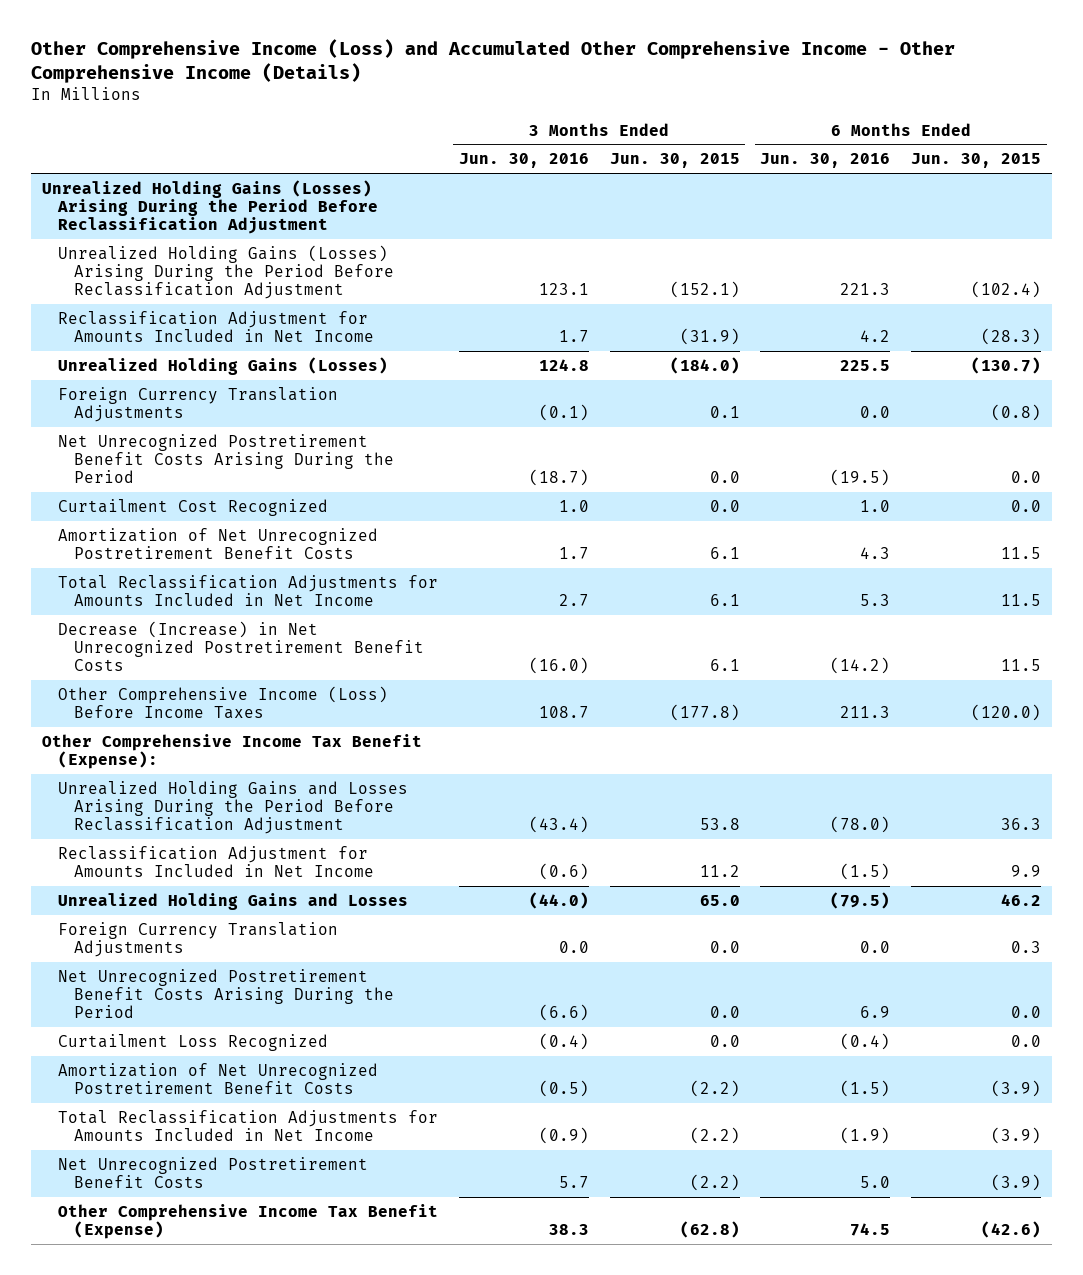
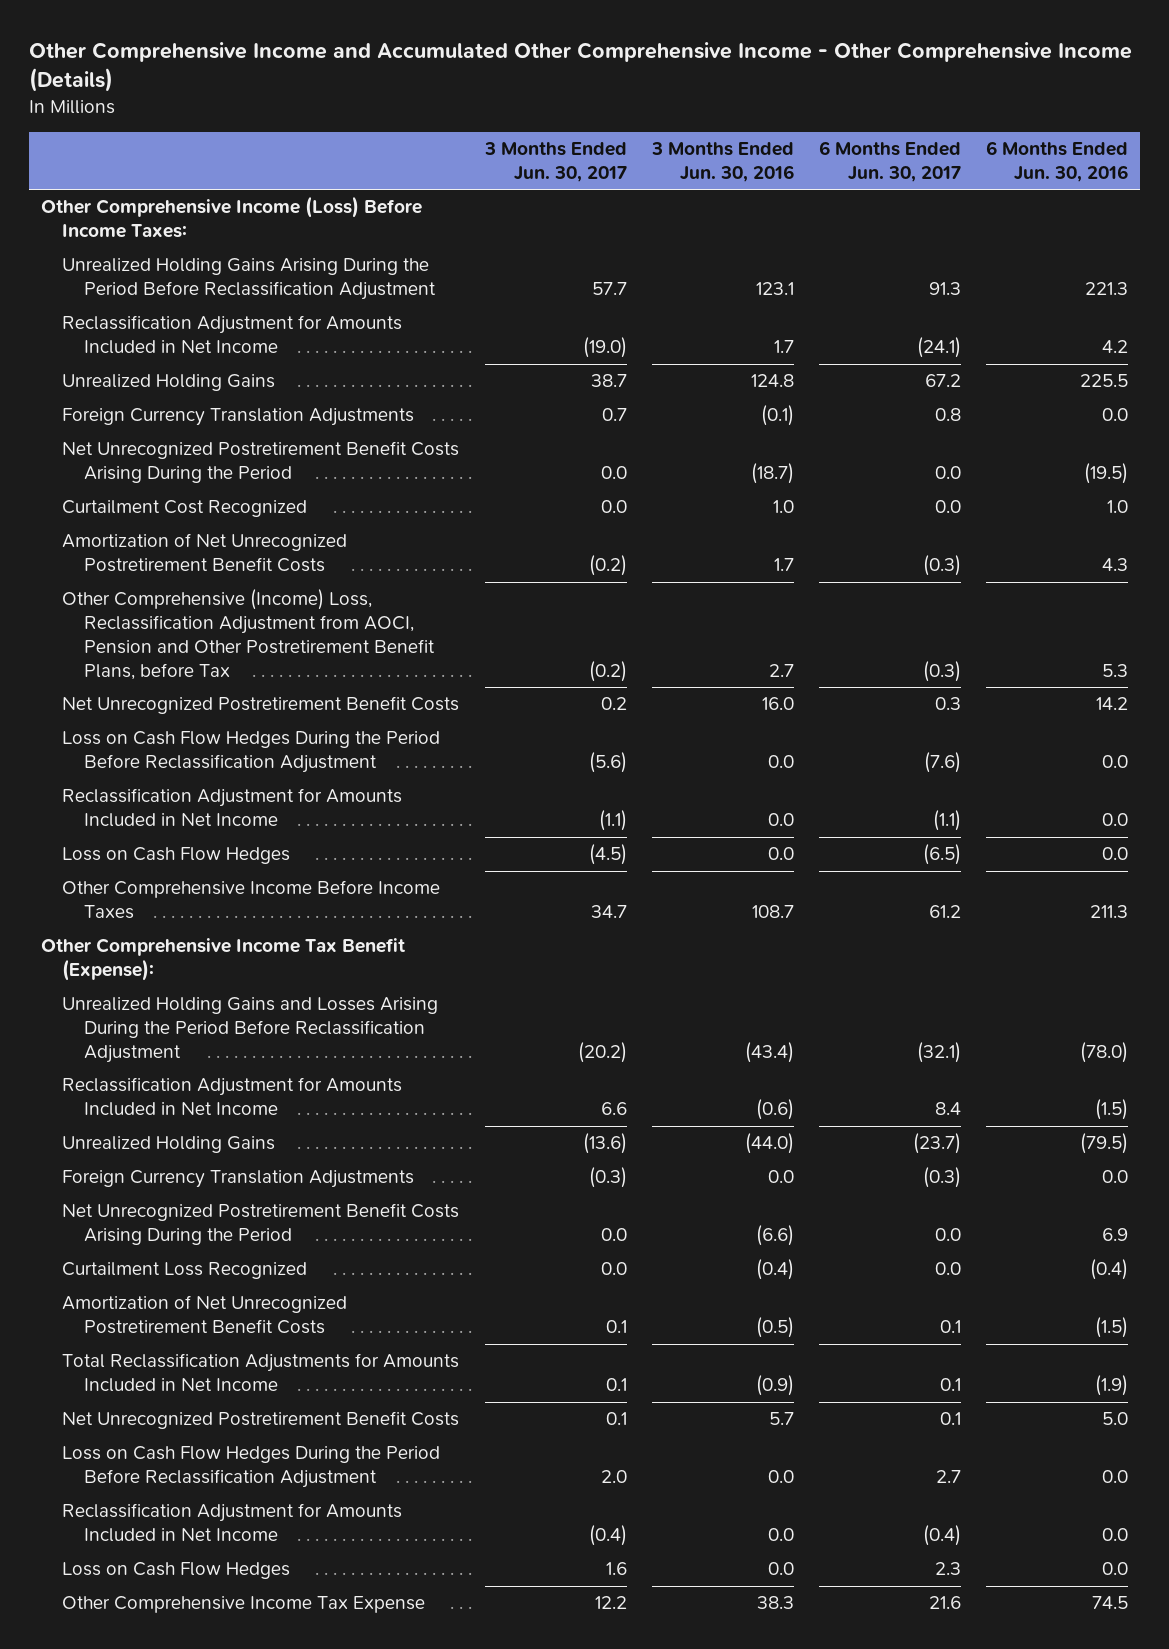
[31,39,956,84] Other Comprehensive Income (Loss) and Accumulated Other Comprehensive Income - Other Comprehensive Income (Details) -> [28,42,1132,93] Other Comprehensive Income and Accumulated Other Comprehensive Income - Other Comprehensive Income (Details)
[609,153,740,169] Jun. 30, 2015 -> none
[911,153,1042,169] Jun. 30, 2015 -> none
none -> [483,141,627,182] 3 Months Ended Jun. 30, 2017
none -> [818,140,961,182] 6 Months Ended Jun. 30, 2017
[41,179,378,235] Unrealized Holding Gains (Losses) Arising During the Period Before Reclassification Adjustment -> [41,196,423,239] Other Comprehensive Income (Loss) Before Income Taxes:
[57,244,394,300] Unrealized Holding Gains (Losses) Arising During the Period Before Reclassification Adjustment -> [62,258,436,301] Unrealized Holding Gains Arising During the Period Before Reclassification Adjustment
[57,356,388,375] Unrealized Holding Gains (Losses) -> [62,374,276,392] Unrealized Holding Gains
[57,574,438,606] Total Reclassification Adjustments for Amounts Included in Net Income -> [62,589,435,680] Other Comprehensive (Income) Loss, Reclassification Adjustment from AOCI, Pension and Other Postretirement Benefit Plans, before Tax
[57,620,424,672] Decrease (Increase) in Net Unrecognized Postretirement Benefit Costs -> [62,696,460,715] Net Unrecognized Postretirement Benefit Costs
[528,657,589,675] (16.0) -> [761,697,794,711] 16.0
[830,657,891,675] (14.2) -> [1095,697,1128,711] 14.2
none -> [62,731,441,774] Loss on Cash Flow Hedges During the Period Before Reclassification Adjustment
none -> [62,788,403,828] Reclassification Adjustment for Amounts Included in Net Income
none -> [62,847,291,865] Loss on Cash Flow Hedges
[57,685,388,719] Other Comprehensive Income (Loss) Before Income Taxes -> [62,880,441,920] Other Comprehensive Income Before Income Taxes
[57,892,408,910] Unrealized Holding Gains and Losses -> [62,1136,276,1154] Unrealized Holding Gains
none -> [62,1446,441,1489] Loss on Cash Flow Hedges During the Period Before Reclassification Adjustment
none -> [62,1503,403,1543] Reclassification Adjustment for Amounts Included in Net Income
none -> [62,1562,291,1580] Loss on Cash Flow Hedges
[57,1203,438,1239] Other Comprehensive Income Tax Benefit (Expense) -> [62,1596,426,1614] Other Comprehensive Income Tax Expense

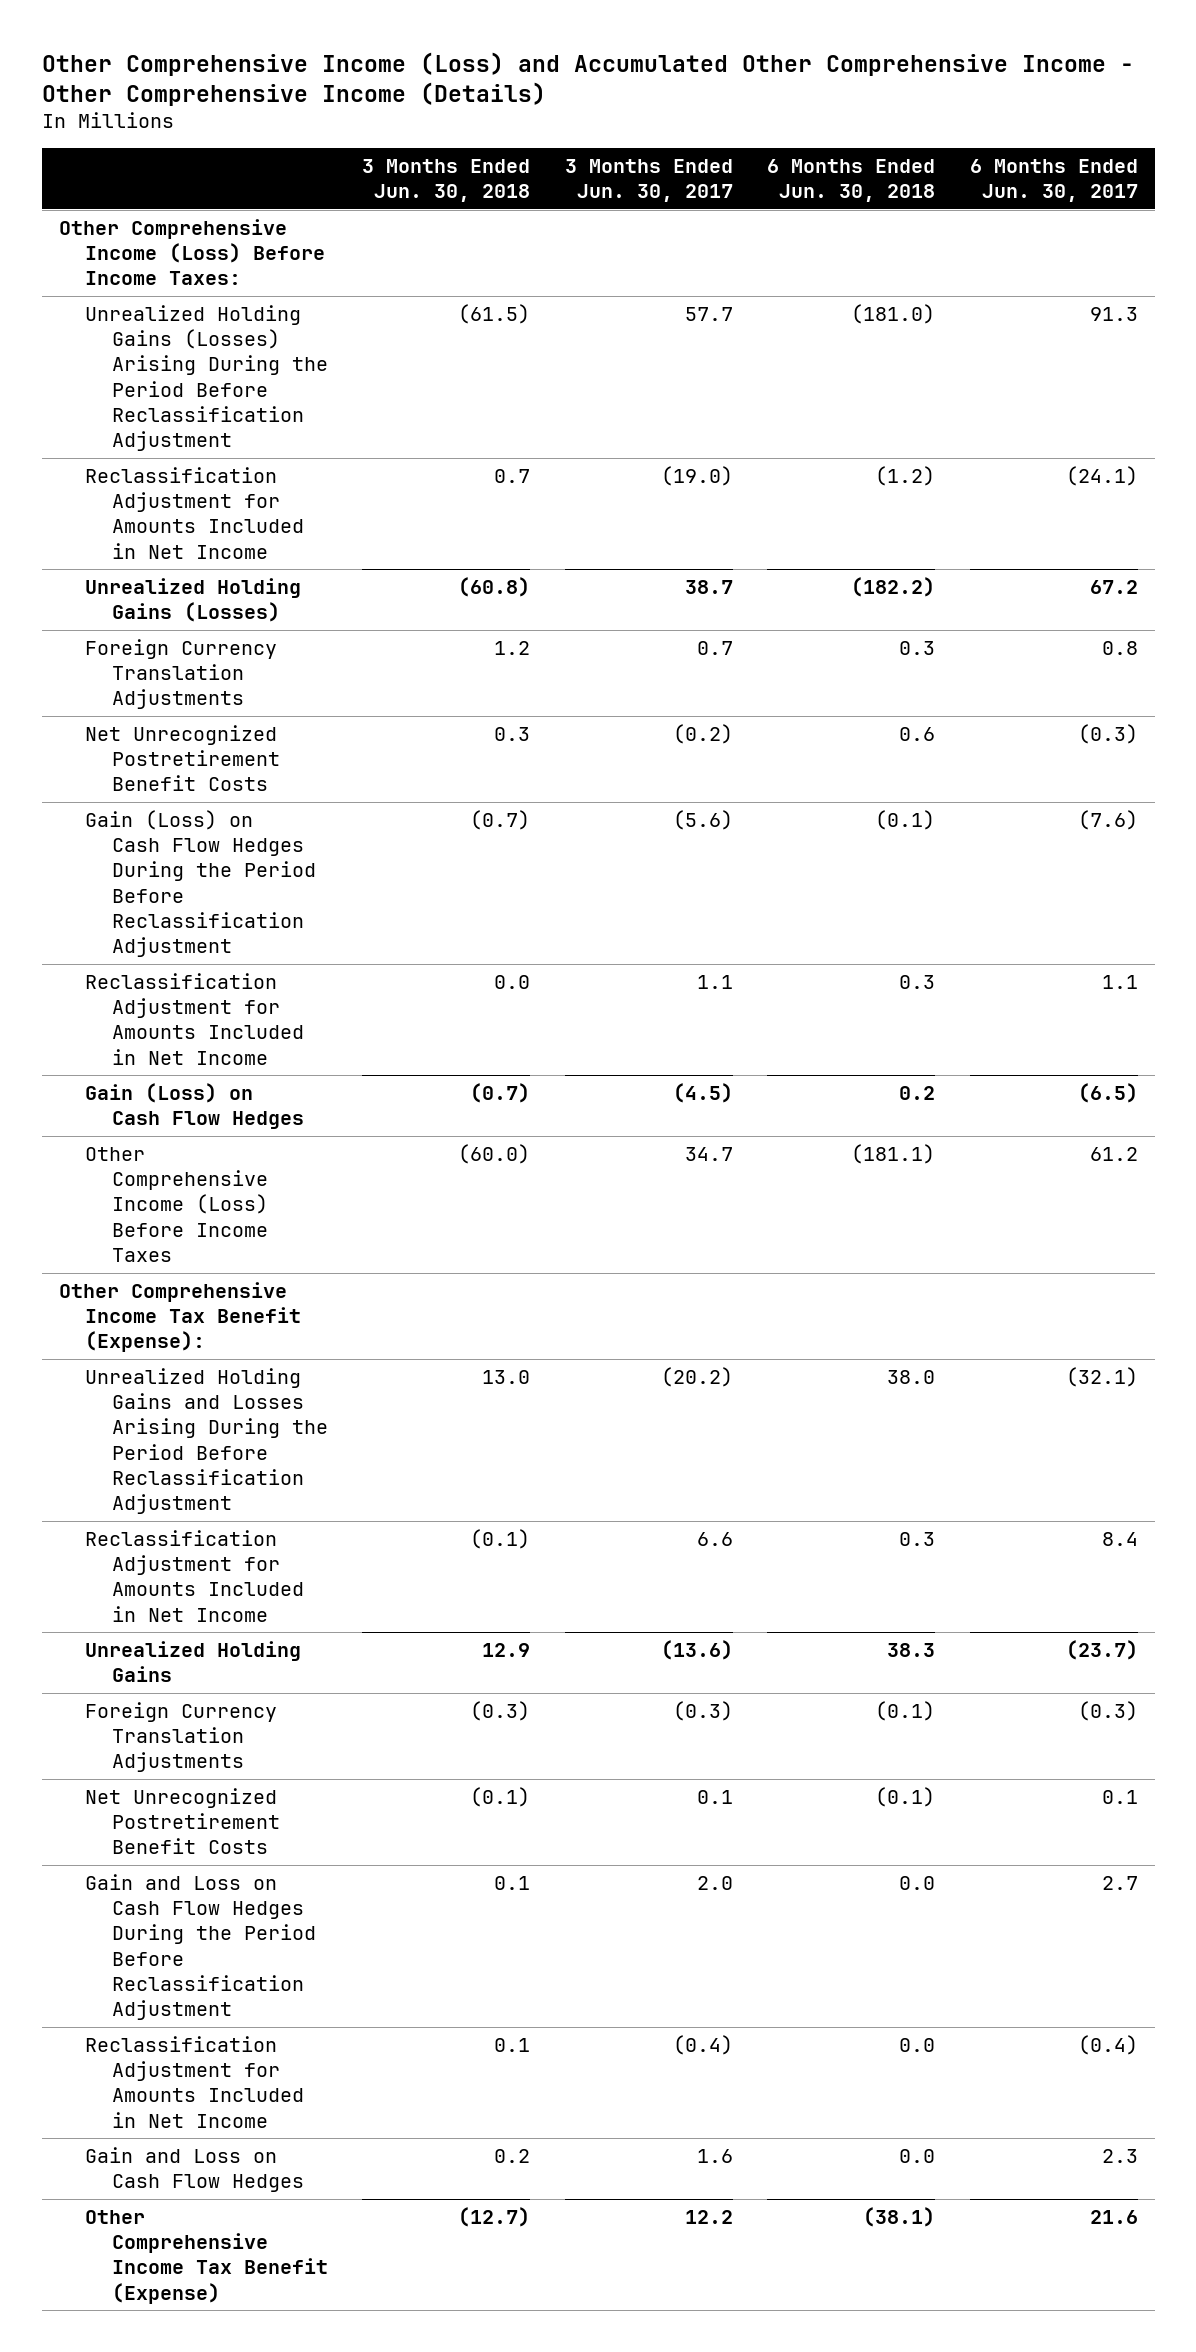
[28,42,1132,93] Other Comprehensive Income and Accumulated Other Comprehensive Income - Other Comprehensive Income (Details) -> [41,51,1134,106] Other Comprehensive Income (Loss) and Accumulated Other Comprehensive Income - Other Comprehensive Income (Details)
[650,141,794,182] 3 Months Ended Jun. 30, 2016 -> none
[985,140,1128,182] 6 Months Ended Jun. 30, 2016 -> none
none -> [362,158,531,202] 3 Months Ended Jun. 30, 2018
none -> [767,158,936,202] 6 Months Ended Jun. 30, 2018
[62,258,436,301] Unrealized Holding Gains Arising During the Period Before Reclassification Adjustment -> [85,304,328,452] Unrealized Holding Gains (Losses) Arising During the Period Before Reclassification Adjustment
[62,374,276,392] Unrealized Holding Gains -> [85,577,302,623] Unrealized Holding Gains (Losses)
[62,441,460,484] Net Unrecognized Postretirement Benefit Costs Arising During the Period -> none
[62,500,308,518] Curtailment Cost Recognized -> none
[62,533,348,573] Amortization of Net Unrecognized Postretirement Benefit Costs -> none
[62,589,435,680] Other Comprehensive (Income) Loss, Reclassification Adjustment from AOCI, Pension and Other Postretirement Benefit Plans, before Tax -> none
[600,697,627,711] 0.2 -> [672,723,733,744] (0.2)
[934,697,961,711] 0.3 -> [1077,723,1138,744] (0.3)
[62,731,441,774] Loss on Cash Flow Hedges During the Period Before Reclassification Adjustment -> [85,809,316,958] Gain (Loss) on Cash Flow Hedges During the Period Before Reclassification Adjustment
[598,810,627,832] (1.1) -> [696,974,733,989] 1.1
[932,810,961,832] (1.1) -> [1101,974,1138,989] 1.1
[62,847,291,865] Loss on Cash Flow Hedges -> [85,1082,304,1130] Gain (Loss) on Cash Flow Hedges
[62,880,441,920] Other Comprehensive Income Before Income Taxes -> [85,1146,268,1262] Other Comprehensive Income (Loss) Before Income Taxes
[62,1203,460,1246] Net Unrecognized Postretirement Benefit Costs Arising During the Period -> none
[62,1262,308,1280] Curtailment Loss Recognized -> none
[62,1295,348,1335] Amortization of Net Unrecognized Postretirement Benefit Costs -> none
[62,1353,460,1393] Total Reclassification Adjustments for Amounts Included in Net Income -> none
[62,1446,441,1489] Loss on Cash Flow Hedges During the Period Before Reclassification Adjustment -> [85,1873,316,2021] Gain and Loss on Cash Flow Hedges During the Period Before Reclassification Adjustment
[62,1562,291,1580] Loss on Cash Flow Hedges -> [85,2146,304,2193] Gain and Loss on Cash Flow Hedges
[62,1596,426,1614] Other Comprehensive Income Tax Expense -> [85,2209,328,2304] Other Comprehensive Income Tax Benefit (Expense)

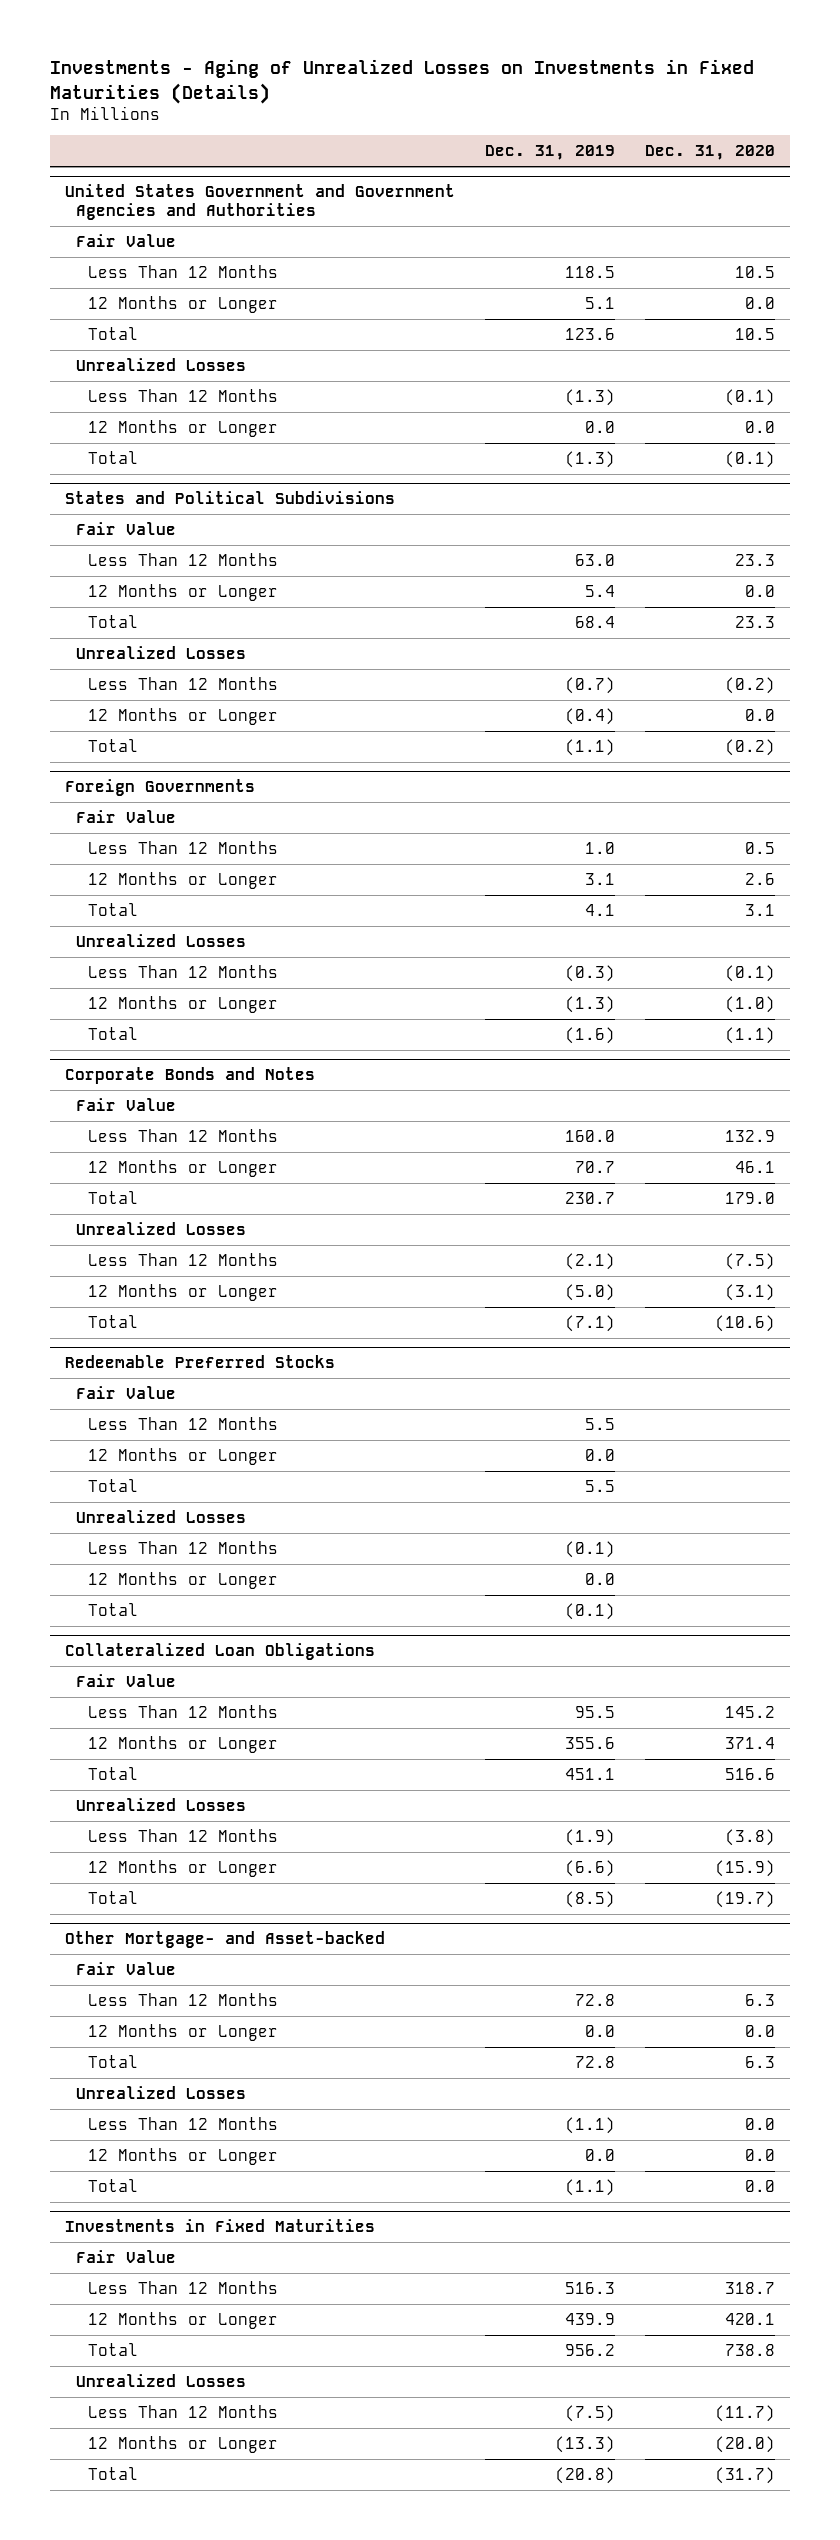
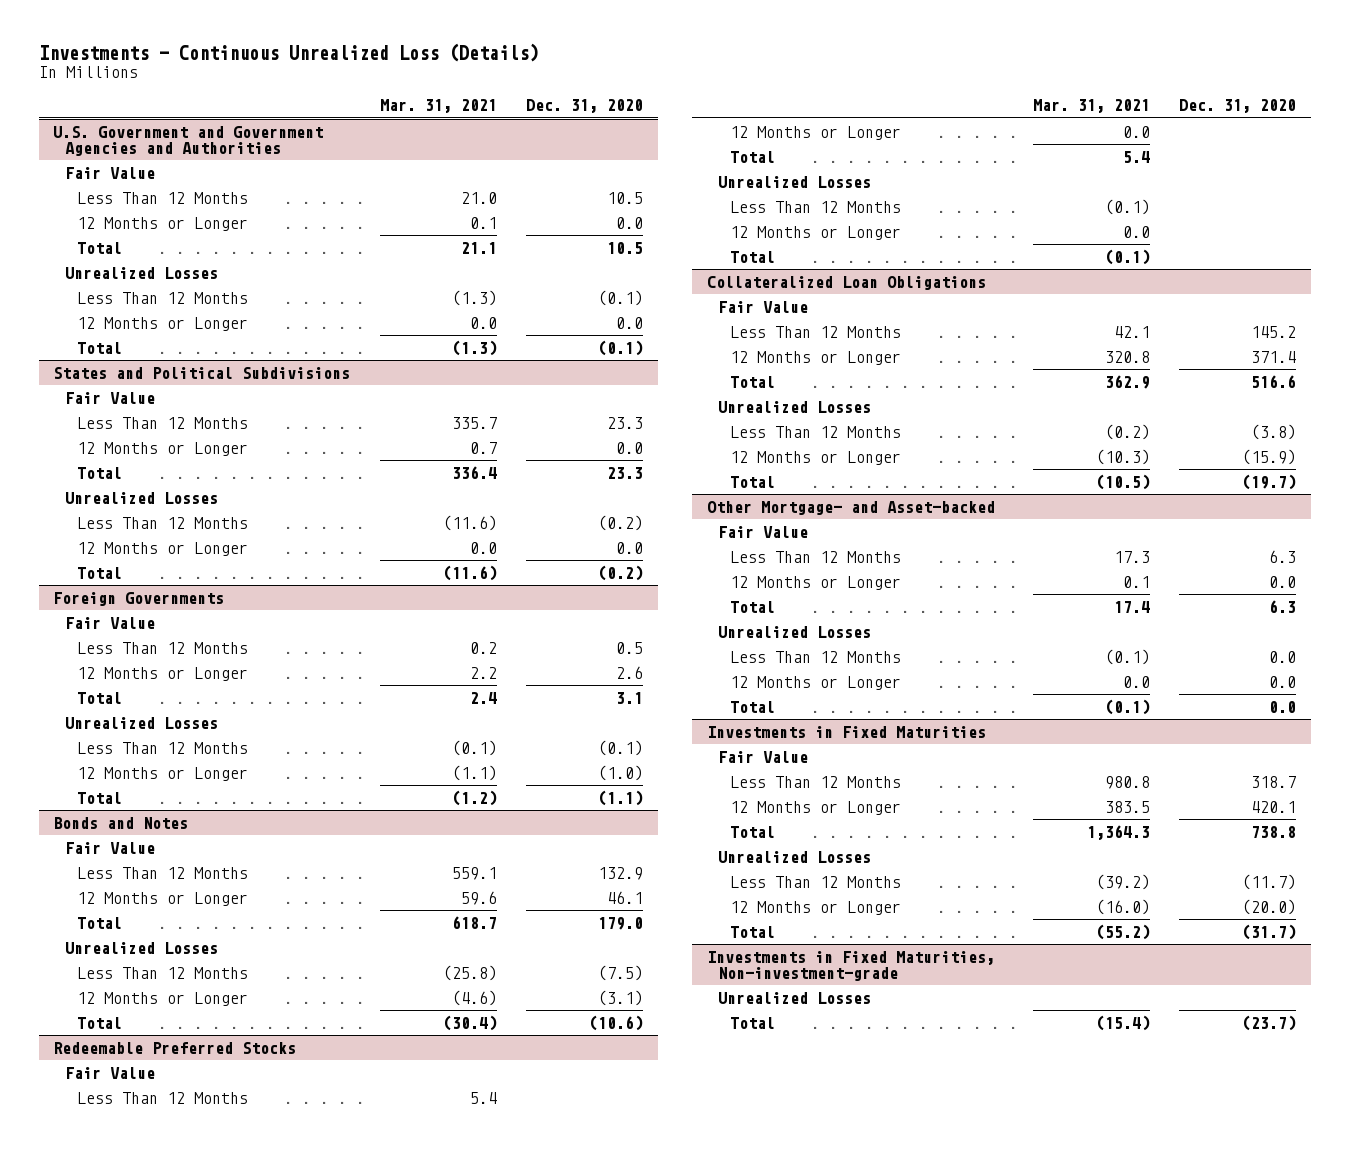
[50,59,755,104] Investments - Aging of Unrealized Losses on Investments in Fixed Maturities (Details) -> [38,43,539,63] Investments - Continuous Unrealized Loss (Details)
[484,145,615,161] Dec. 31, 2019 -> none
none -> [379,99,497,114] Mar. 31, 2021
[64,184,455,220] United States Government and Government Agencies and Authorities -> [53,125,324,156] U.S. Government and Government Agencies and Authorities
[64,1067,315,1085] Corporate Bonds and Notes -> [53,816,189,829] Bonds and Notes
none -> [706,950,995,981] Investments in Fixed Maturities, Non-investment-grade
none -> [718,991,872,1004] Unrealized Losses
none -> [730,1016,776,1029] Total

